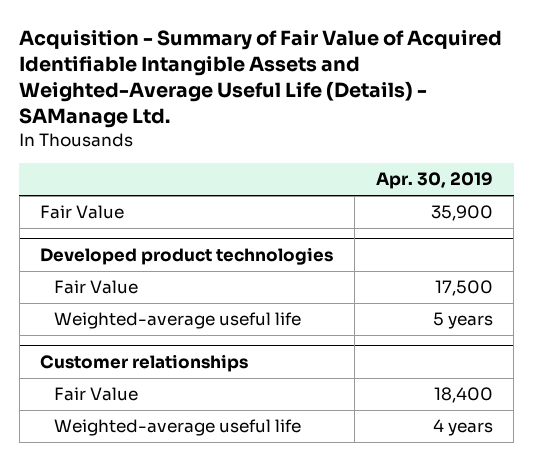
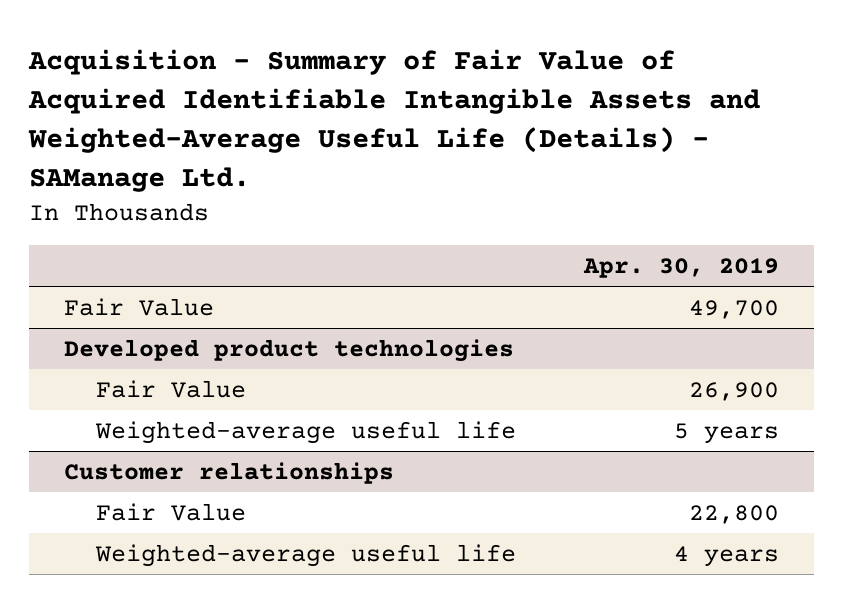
[430,205,493,222] 35,900 -> [689,299,780,319] 49,700
[434,280,493,297] 17,500 -> [689,381,780,401] 26,900
[433,387,493,404] 18,400 -> [689,504,780,524] 22,800

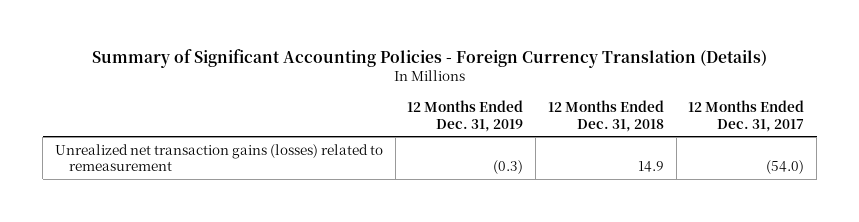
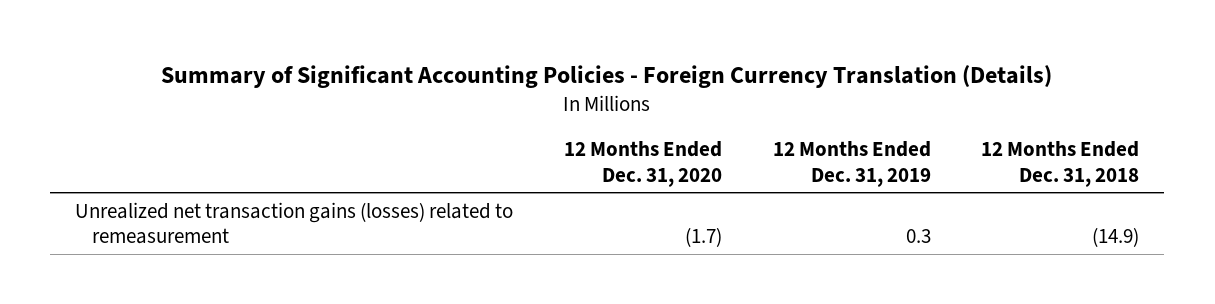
[688,100,805,132] 12 Months Ended Dec. 31, 2017 -> none
none -> [563,141,722,187] 12 Months Ended Dec. 31, 2020
[493,160,524,175] (0.3) -> [905,228,931,243] 0.3
[637,161,664,173] 14.9 -> [1092,226,1140,247] (14.9)

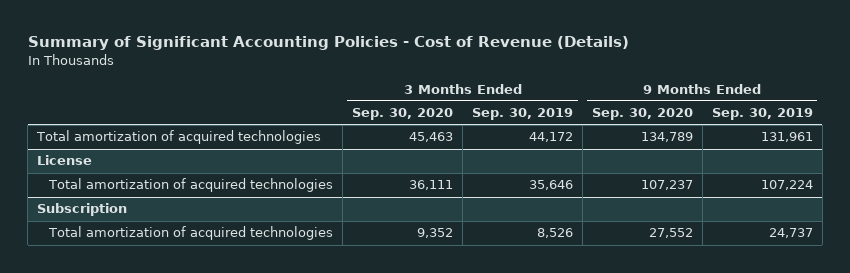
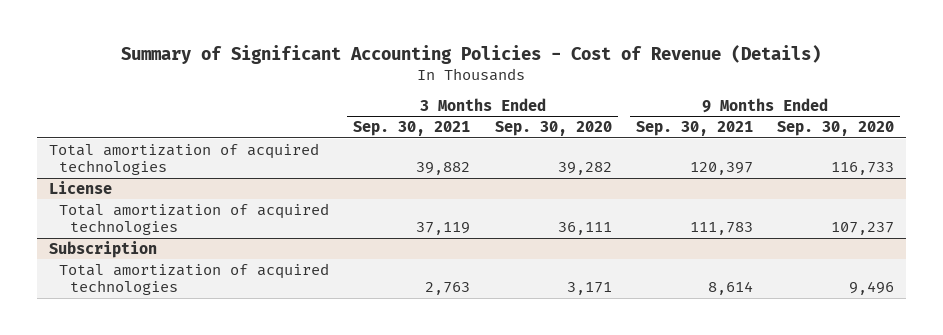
[471,108,573,121] Sep. 30, 2019 -> none
[711,108,813,121] Sep. 30, 2019 -> none
none -> [353,121,471,137] Sep. 30, 2021
none -> [635,121,753,137] Sep. 30, 2021
[409,132,454,143] 45,463 -> [557,162,612,176] 39,282
[640,132,693,143] 134,789 -> [831,162,895,176] 116,733
[417,228,454,239] 9,352 -> [566,282,612,296] 3,171
[648,228,693,239] 27,552 -> [849,281,895,296] 9,496

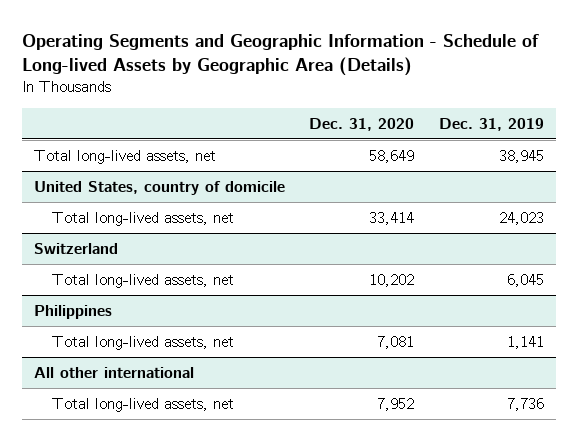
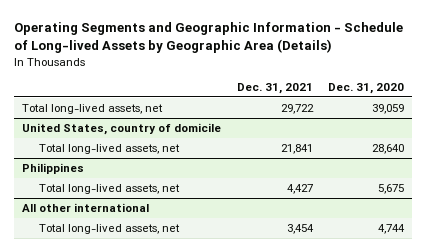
[438,117,544,131] Dec. 31, 2019 -> none
none -> [236,83,313,95] Dec. 31, 2021
[369,149,415,163] 58,649 -> [372,103,405,114] 39,059
[34,242,119,254] Switzerland -> none
[52,273,235,288] Total long-lived assets, net -> none
[369,211,415,225] 33,414 -> [372,143,405,154] 28,640
[377,335,415,349] 7,081 -> [378,183,405,194] 5,675
[377,397,415,411] 7,952 -> [378,223,406,234] 4,744

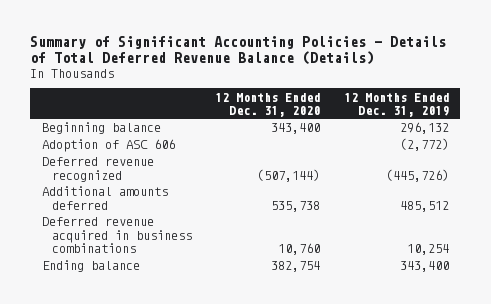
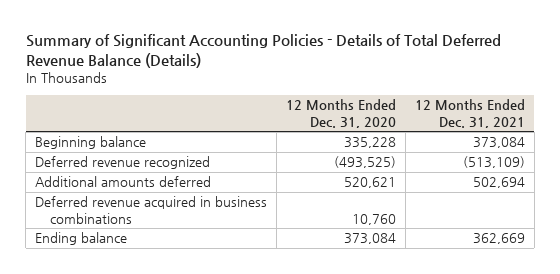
[343,92,449,118] 12 Months Ended Dec. 31, 2019 -> none
none -> [414,99,525,128] 12 Months Ended Dec. 31, 2021
[41,139,175,153] Adoption of ASC 606 -> none
[271,123,321,135] 343,400 -> [343,137,396,149] 335,228
[257,168,321,182] (507,144) -> [333,156,396,169] (493,525)
[271,200,321,212] 535,738 -> [343,177,396,189] 520,621
[271,261,321,273] 382,754 -> [343,233,396,245] 373,084

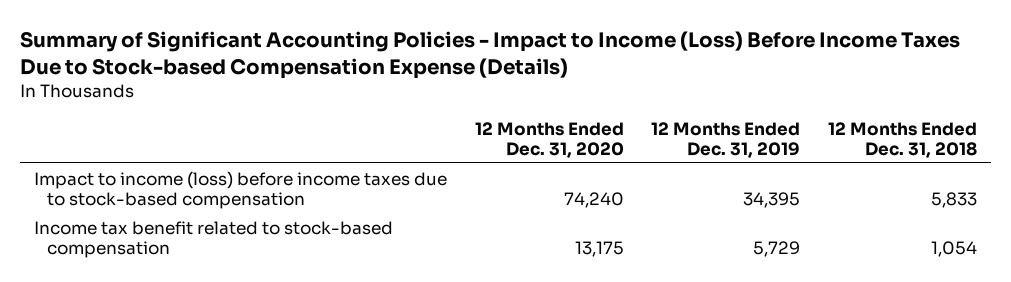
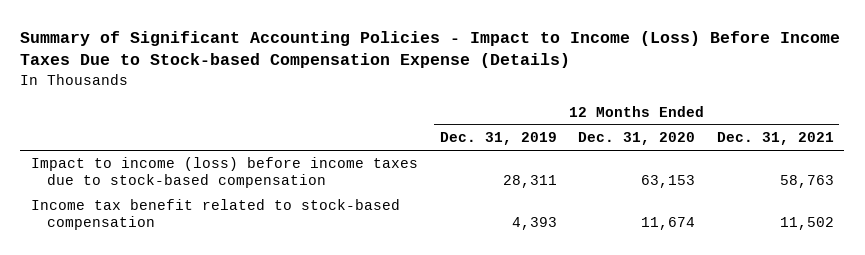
[827,121,977,158] 12 Months Ended Dec. 31, 2018 -> none
none -> [716,132,834,146] Dec. 31, 2021
[563,191,624,208] 74,240 -> [641,175,696,189] 63,153
[743,191,801,208] 34,395 -> [502,175,557,189] 28,311
[574,240,624,257] 13,175 -> [641,217,696,231] 11,674
[753,240,801,257] 5,729 -> [511,217,557,231] 4,393

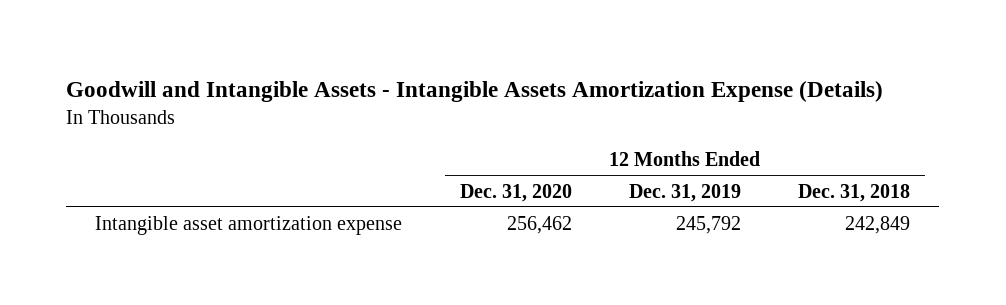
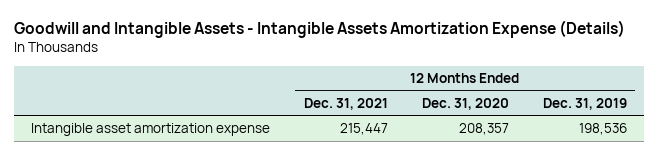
[798,183,911,202] Dec. 31, 2018 -> none
none -> [303,97,388,110] Dec. 31, 2021
[506,216,572,235] 256,462 -> [458,123,509,136] 208,357
[675,216,741,235] 245,792 -> [578,123,627,136] 198,536

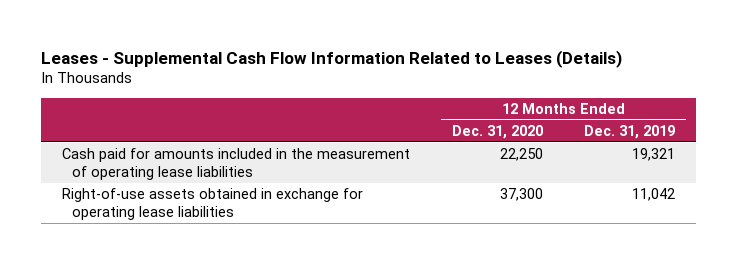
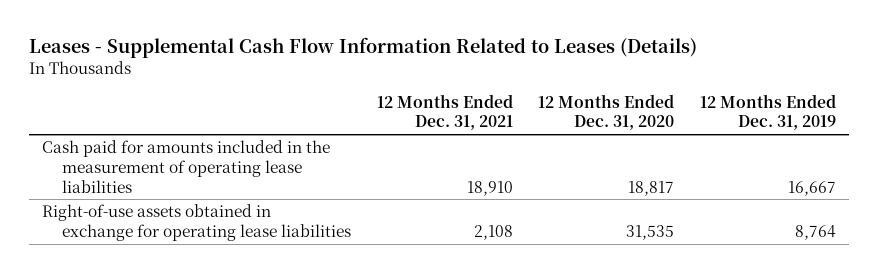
none -> [376,93,513,131] 12 Months Ended Dec. 31, 2021
[499,148,543,162] 22,250 -> [628,180,675,196] 18,817
[632,148,676,162] 19,321 -> [788,180,837,196] 16,667
[499,188,543,202] 37,300 -> [626,224,675,240] 31,535
[632,188,676,202] 11,042 -> [795,224,837,240] 8,764

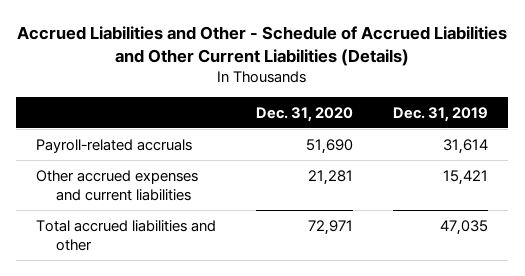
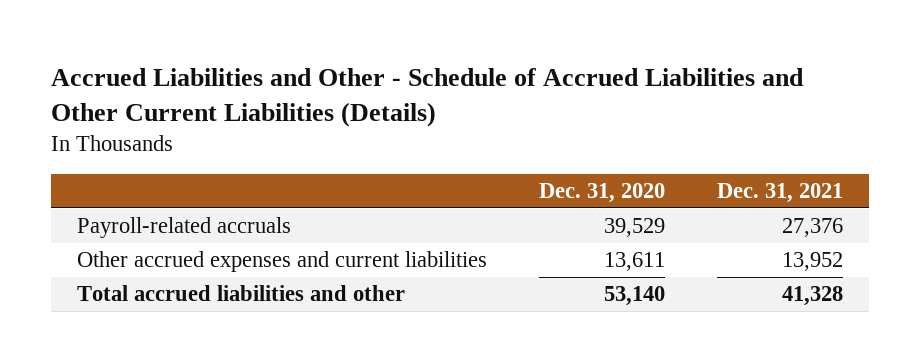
[393,106,489,122] Dec. 31, 2019 -> none
none -> [717,183,844,204] Dec. 31, 2021
[306,138,354,154] 51,690 -> [604,218,666,238] 39,529
[308,169,354,185] 21,281 -> [604,252,666,272] 13,611
[308,219,354,235] 72,971 -> [604,286,666,307] 53,140

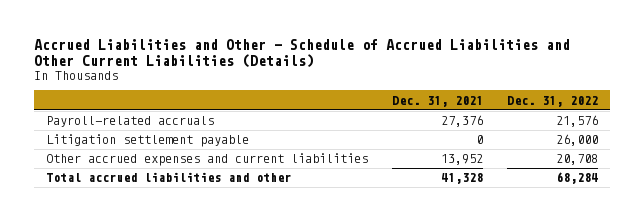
[539,183,666,204] Dec. 31, 2020 -> none
none -> [507,95,599,107] Dec. 31, 2022
none -> [46,134,250,148] Litigation settlement payable

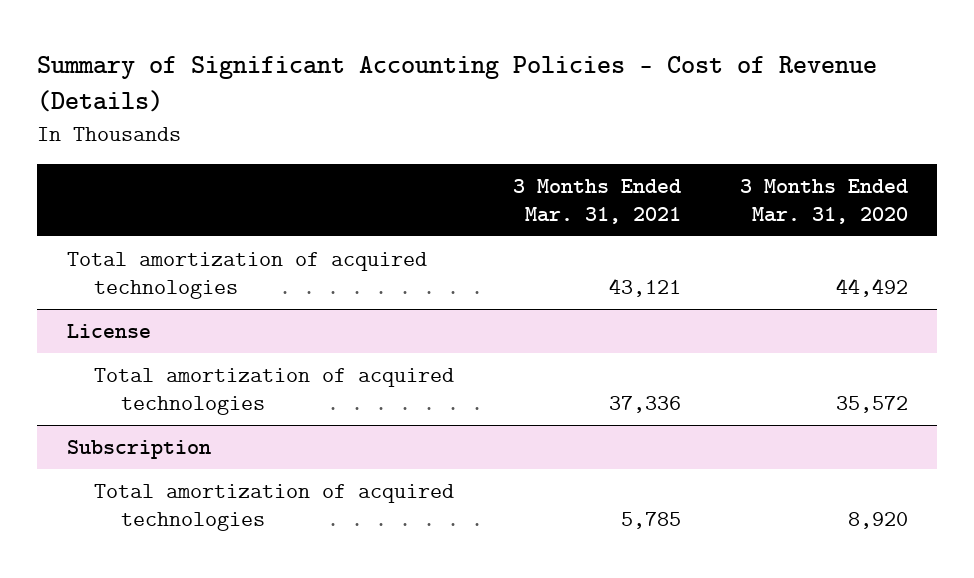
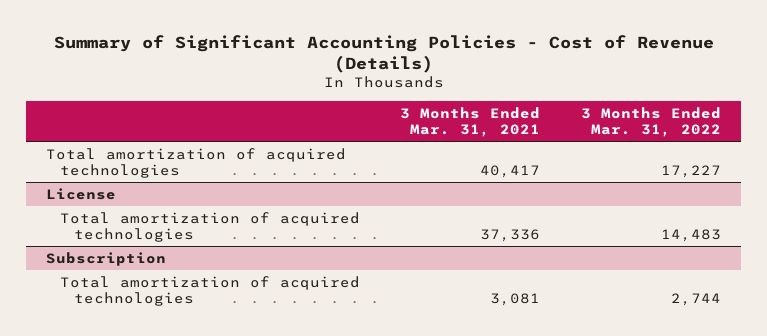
[739,178,908,225] 3 Months Ended Mar. 31, 2020 -> none
none -> [580,107,721,138] 3 Months Ended Mar. 31, 2022
[608,278,681,298] 43,121 -> [480,165,541,179] 40,417
[620,512,681,530] 5,785 -> [490,293,541,307] 3,081

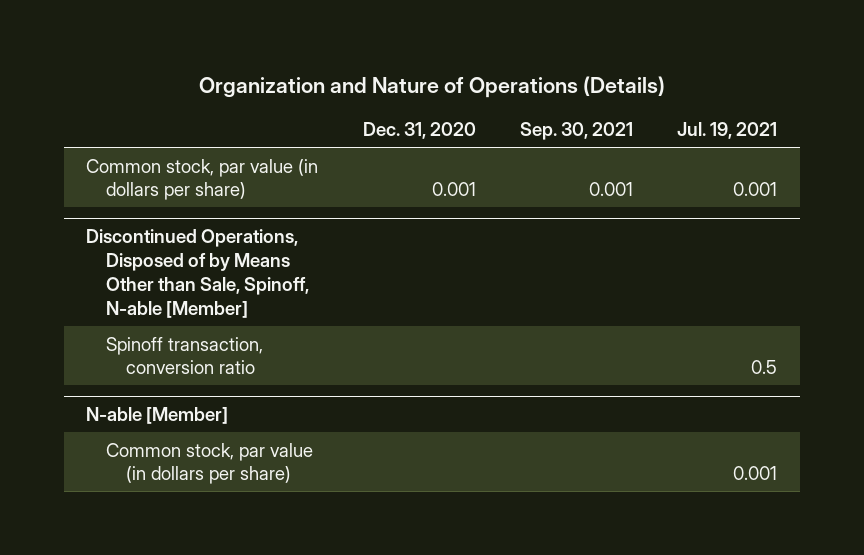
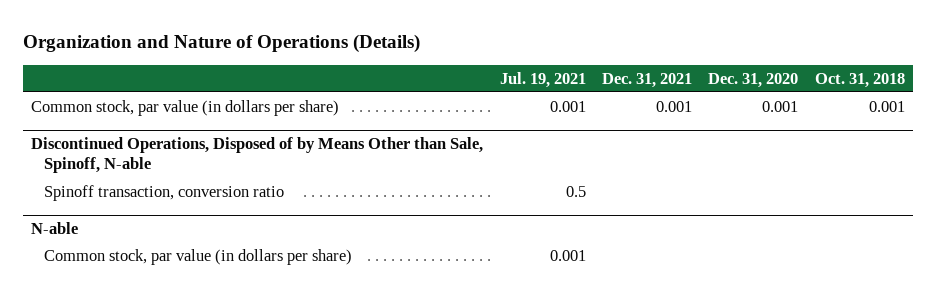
[520,122,634,141] Sep. 30, 2021 -> none
none -> [601,72,692,88] Dec. 31, 2021
none -> [814,72,905,88] Oct. 31, 2018
[86,229,310,319] Discontinued Operations, Disposed of by Means Other than Sale, Spinoff, N-able [Member] -> [31,137,484,174] Discontinued Operations, Disposed of by Means Other than Sale, Spinoff, N-able
[86,407,229,425] N-able [Member] -> [31,222,79,235] N-able

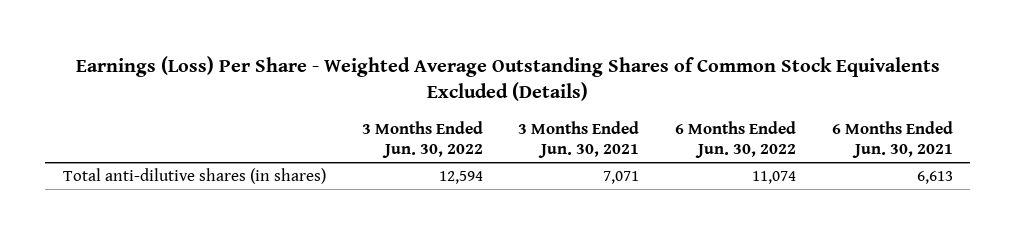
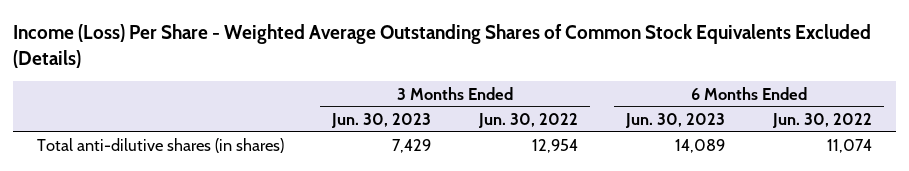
[75,55,940,102] Earnings (Loss) Per Share - Weighted Average Outstanding Shares of Common Stock Equivalents Excluded (Details) -> [13,24,872,68] Income (Loss) Per Share - Weighted Average Outstanding Shares of Common Stock Equivalents Excluded (Details)
[518,120,640,159] 3 Months Ended Jun. 30, 2021 -> none
[831,120,953,159] 6 Months Ended Jun. 30, 2021 -> none
none -> [331,112,432,128] Jun. 30, 2023
none -> [624,112,725,128] Jun. 30, 2023
[438,171,483,185] 12,594 -> [531,139,578,154] 12,954

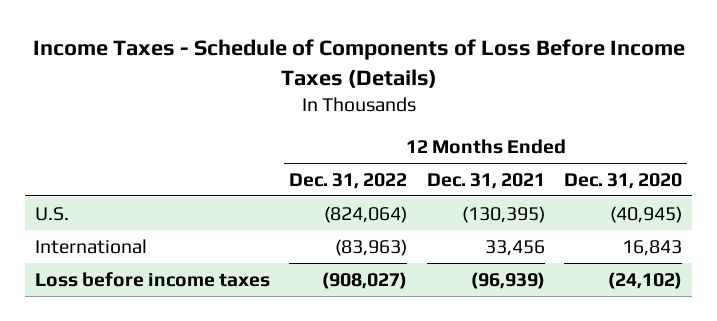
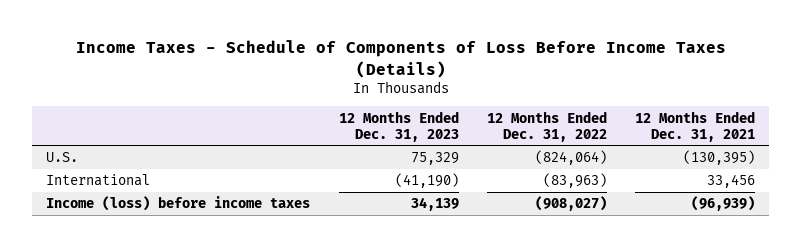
[564,172,683,189] Dec. 31, 2020 -> none
none -> [338,110,459,142] 12 Months Ended Dec. 31, 2023
[34,271,270,287] Loss before income taxes -> [46,196,311,212] Income (loss) before income taxes

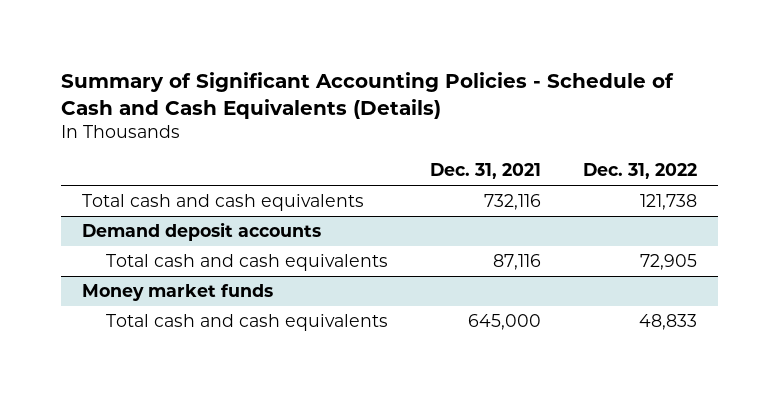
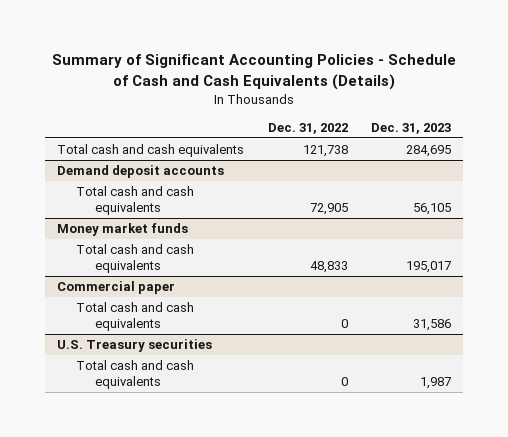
[430,163,542,180] Dec. 31, 2021 -> none
none -> [371,122,452,134] Dec. 31, 2023
none -> [56,280,175,294] Commercial paper
none -> [75,301,194,331] Total cash and cash equivalents
none -> [56,338,212,352] U.S. Treasury securities
none -> [75,359,194,389] Total cash and cash equivalents

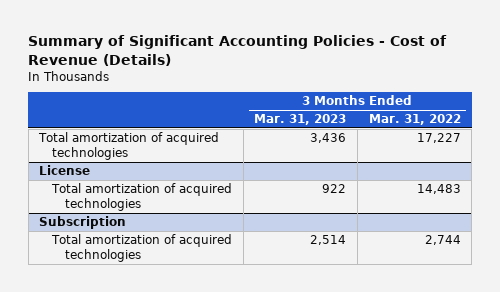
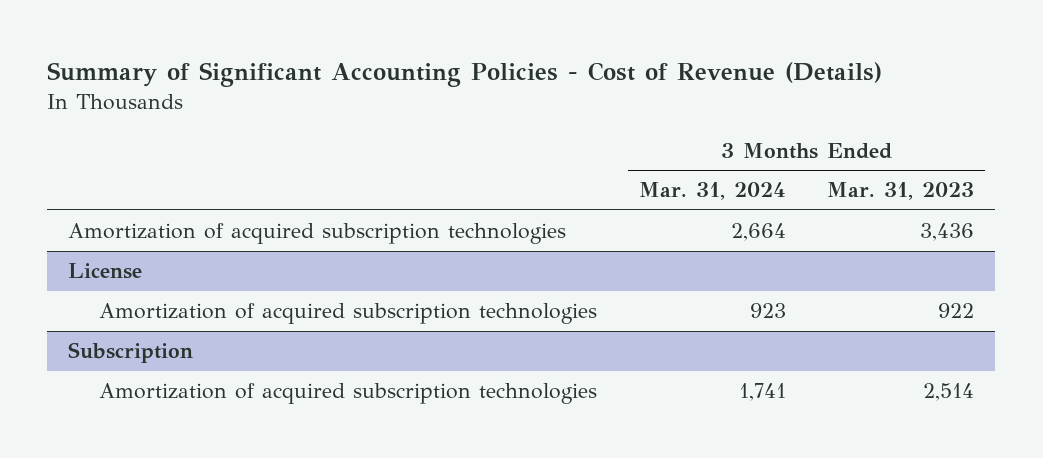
[368,114,461,126] Mar. 31, 2022 -> none
none -> [638,182,786,201] Mar. 31, 2024
[38,132,220,160] Total amortization of acquired technologies -> [68,223,567,245] Amortization of acquired subscription technologies
[51,183,233,211] Total amortization of acquired technologies -> [98,303,597,325] Amortization of acquired subscription technologies
[51,234,233,262] Total amortization of acquired technologies -> [98,383,597,405] Amortization of acquired subscription technologies

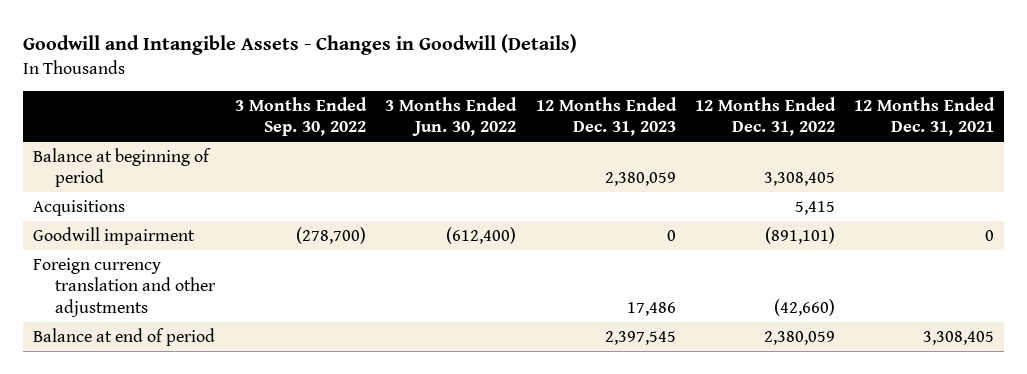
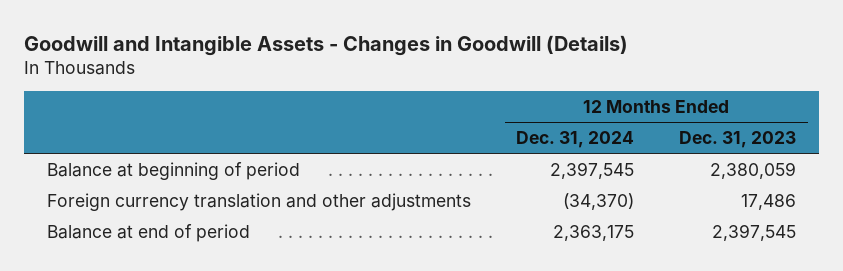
[234,96,367,137] 3 Months Ended Sep. 30, 2022 -> none
[385,96,518,137] 3 Months Ended Jun. 30, 2022 -> none
[694,96,836,137] 12 Months Ended Dec. 31, 2022 -> none
[854,96,996,137] 12 Months Ended Dec. 31, 2021 -> none
none -> [516,131,635,149] Dec. 31, 2024
[33,199,126,216] Acquisitions -> none
[33,226,196,245] Goodwill impairment -> none

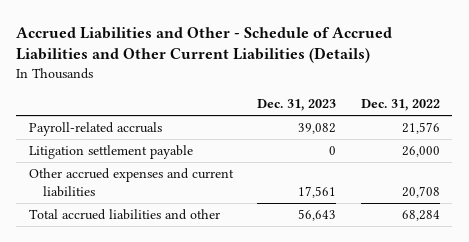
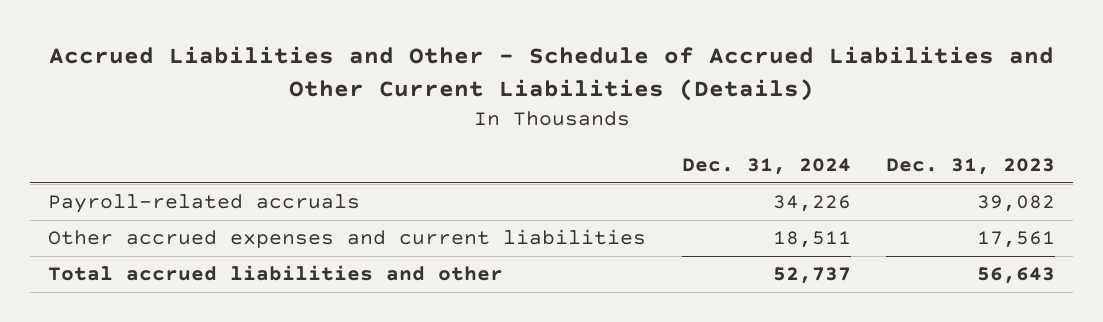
[360,98,440,111] Dec. 31, 2022 -> none
none -> [681,157,851,175] Dec. 31, 2024
[28,145,193,160] Litigation settlement payable -> none

